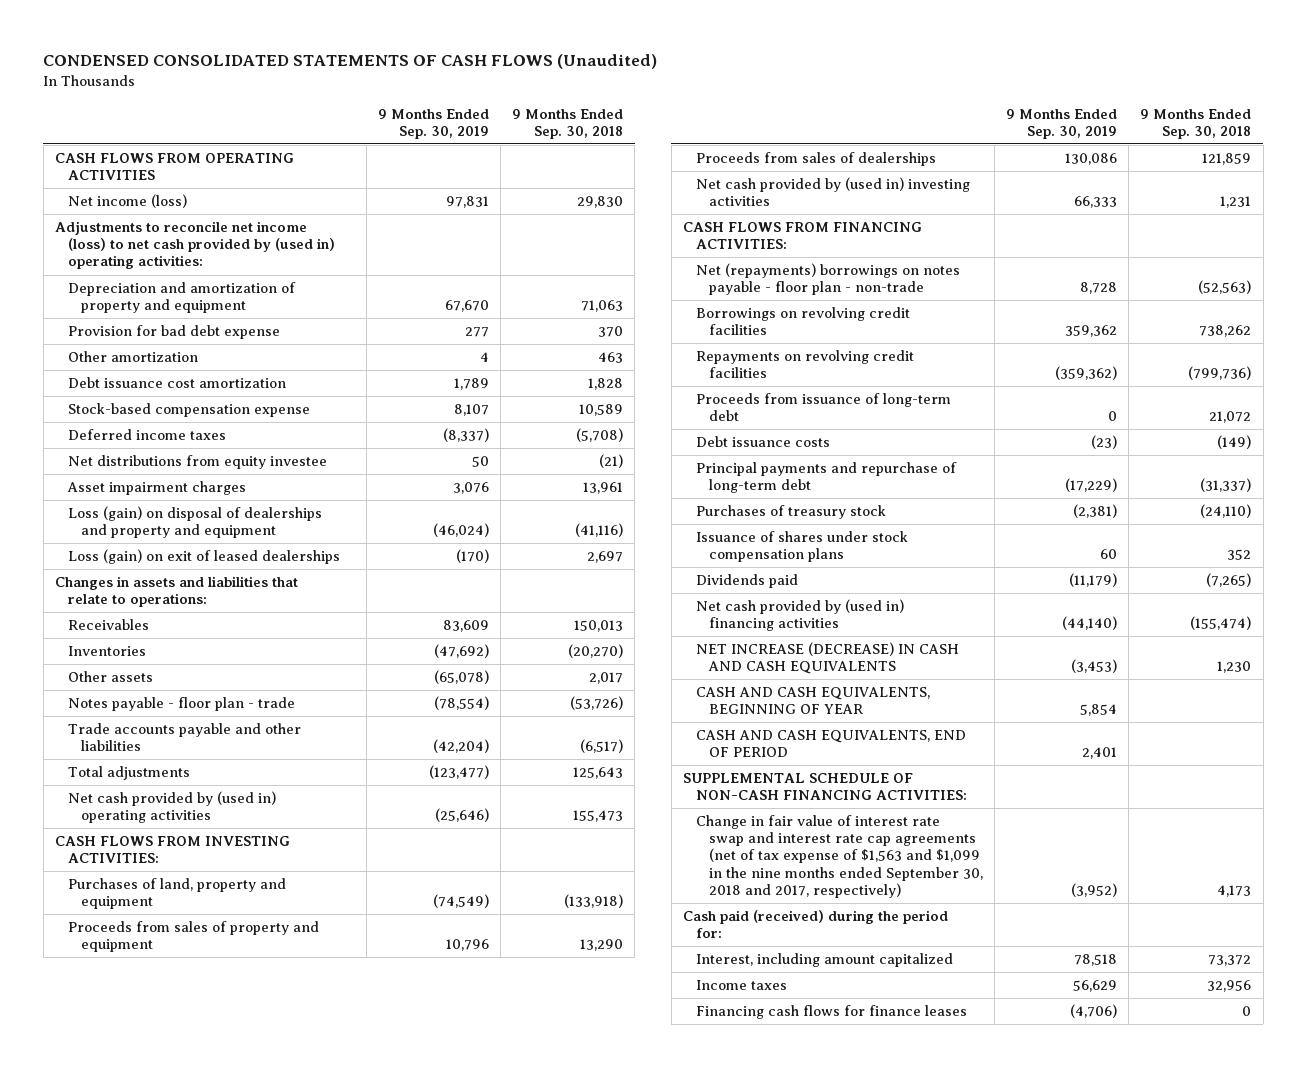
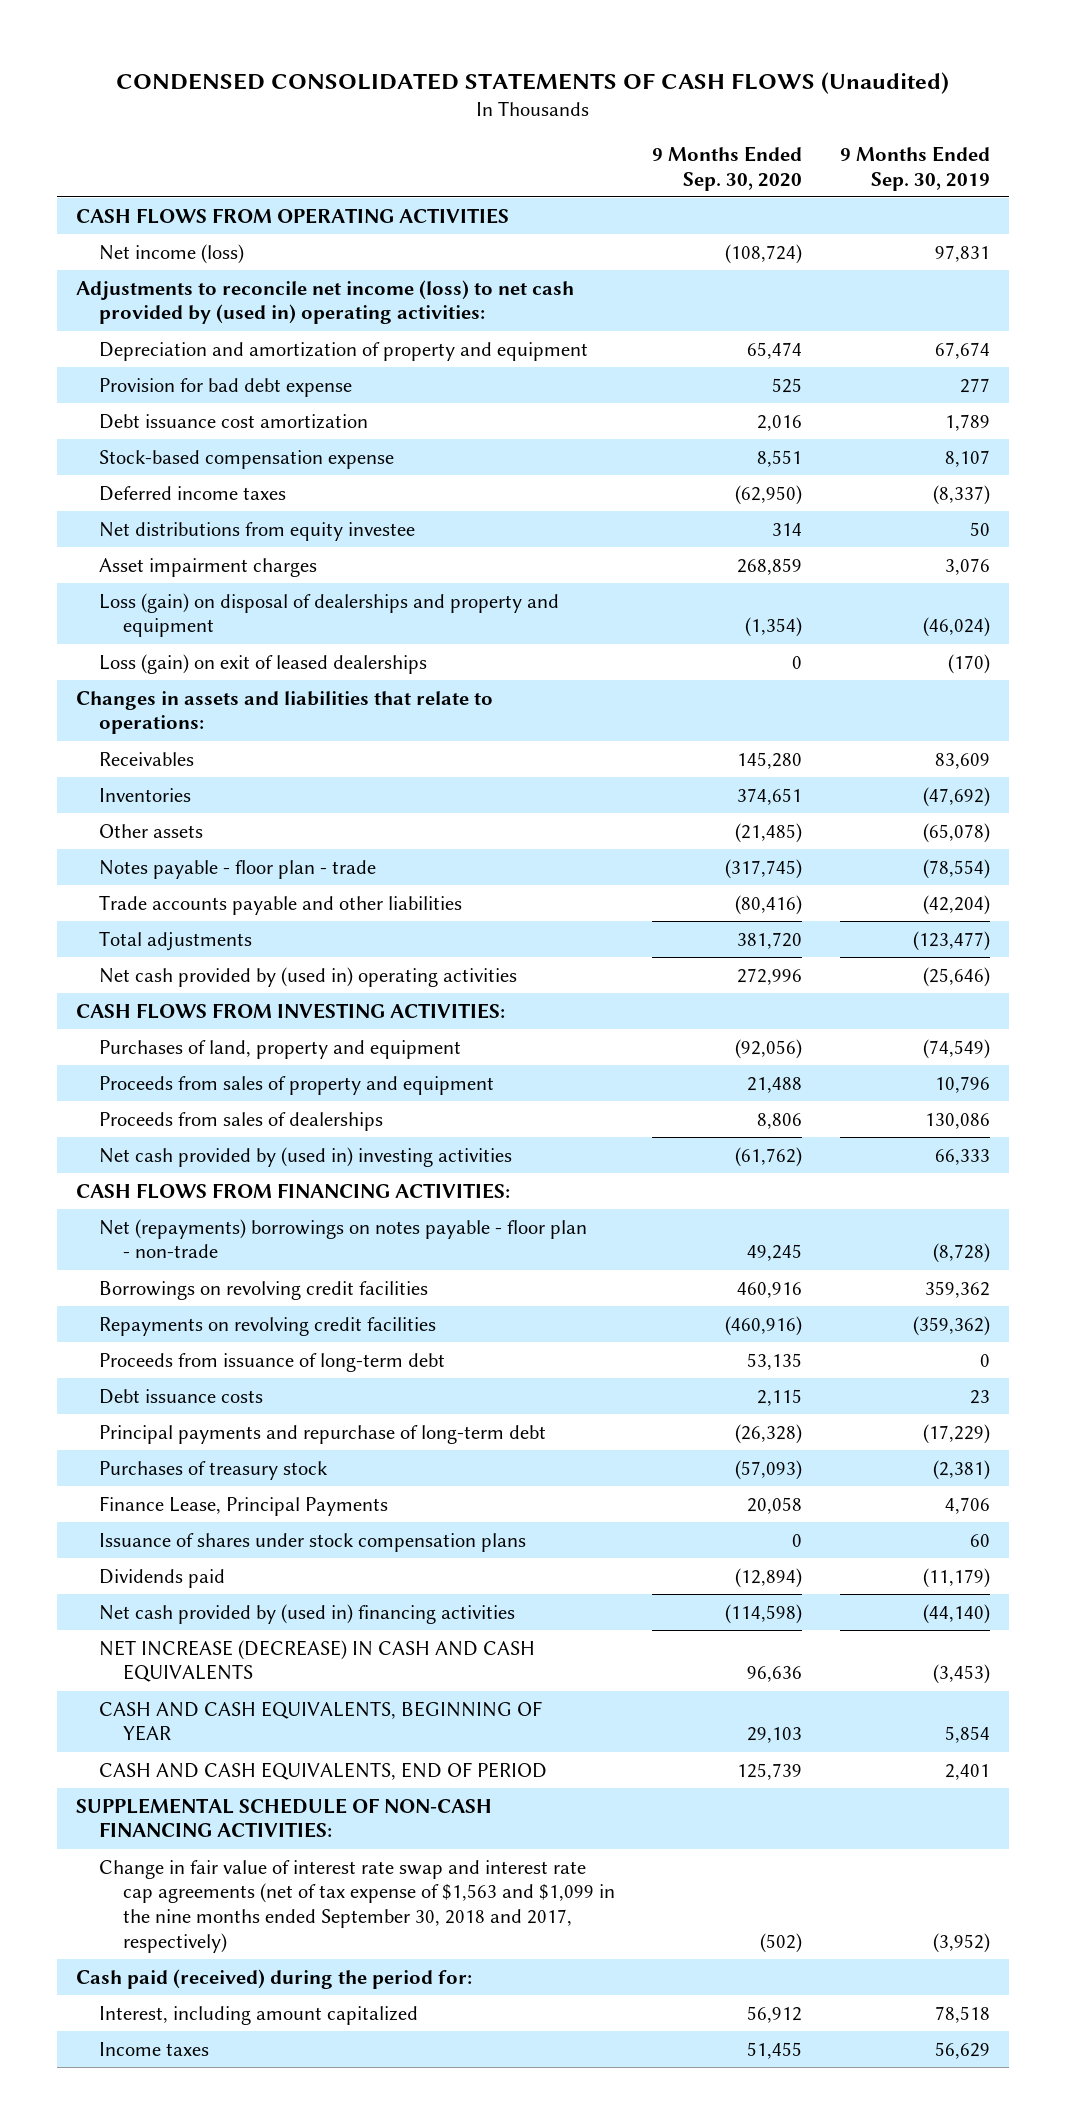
[512,108,624,139] 9 Months Ended Sep. 30, 2018 -> none
none -> [652,145,803,191] 9 Months Ended Sep. 30, 2020
[444,300,489,313] 67,670 -> [934,341,990,359] 67,674
[67,351,198,363] Other amortization -> none
[1080,282,1118,295] 8,728 -> [932,1243,990,1264] (8,728)
[1091,435,1118,450] (23) -> [969,1389,990,1404] 23
none -> [99,1495,389,1516] Finance Lease, Principal Payments
[696,1005,968,1020] Financing cash flows for finance leases -> none

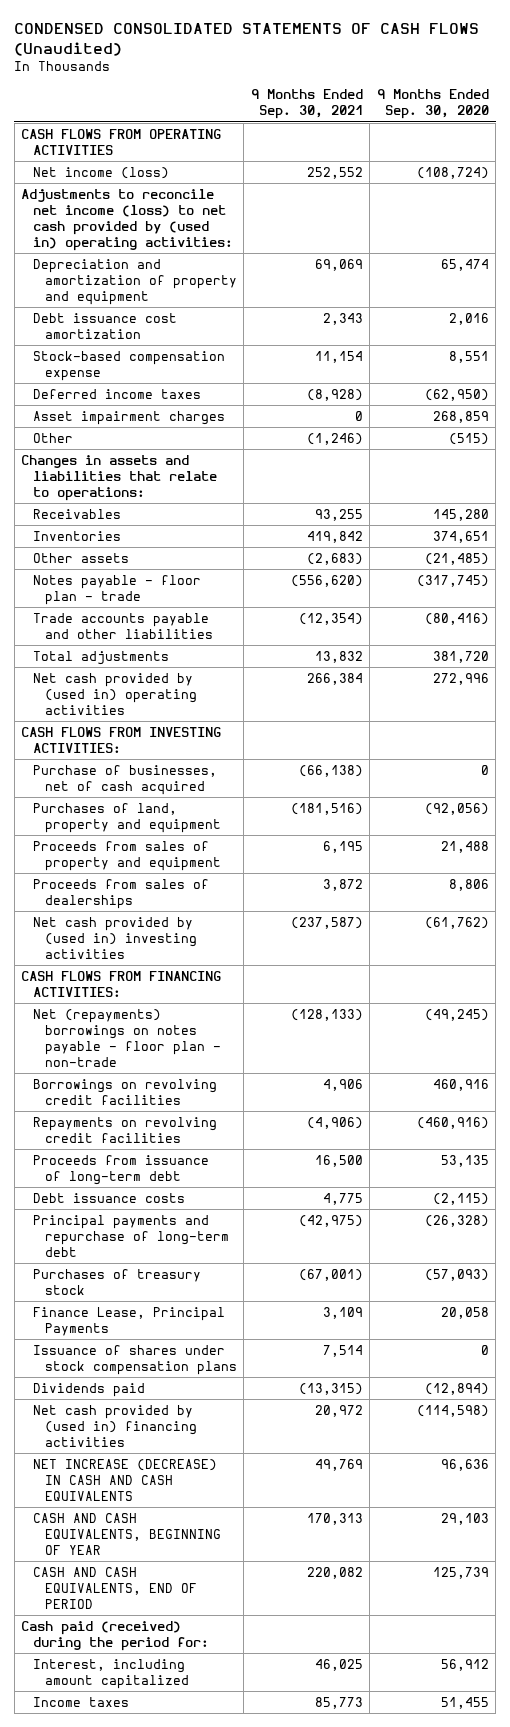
[839,145,990,191] 9 Months Ended Sep. 30, 2019 -> none
none -> [250,89,363,120] 9 Months Ended Sep. 30, 2021
[99,377,353,397] Provision for bad debt expense -> none
[99,521,416,541] Net distributions from equity investee -> none
[99,592,560,638] Loss (gain) on disposal of dealerships and property and equipment -> none
[99,653,428,674] Loss (gain) on exit of leased dealerships -> none
none -> [32,432,73,443] Other
none -> [32,764,217,795] Purchase of businesses, net of cash acquired
[747,1244,803,1262] 49,245 -> [424,1008,489,1021] (49,245)
[757,1388,803,1406] 2,115 -> [432,1192,489,1205] (2,115)
[76,1797,493,1839] SUPPLEMENTAL SCHEDULE OF NON-CASH FINANCING ACTIVITIES: -> none
[99,1859,615,1953] Change in fair value of interest rate swap and interest rate cap agreements (net of tax expense of $1,563 and $1,099 in the nine months ended September 30, 2018 and 2017, respectively) -> none

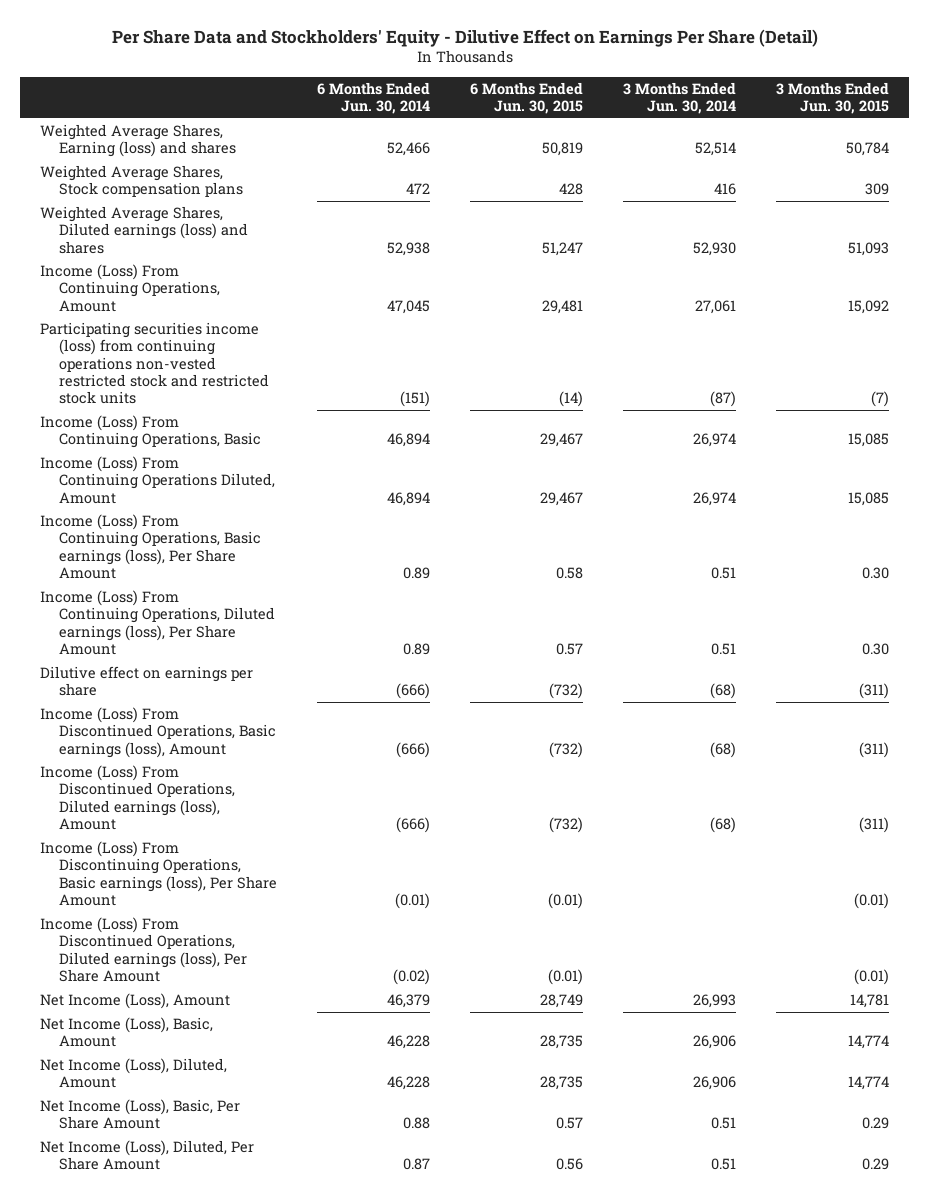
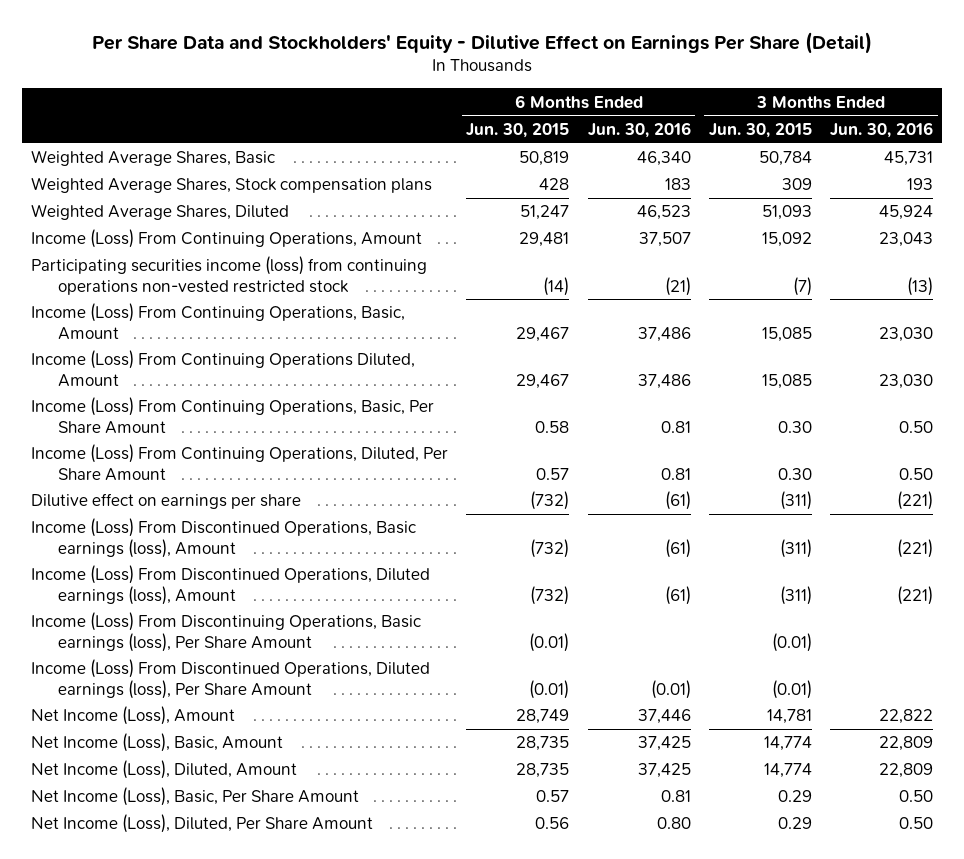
[317,81,431,115] 6 Months Ended Jun. 30, 2014 -> none
[623,81,737,115] 3 Months Ended Jun. 30, 2014 -> none
none -> [587,121,691,138] Jun. 30, 2016
none -> [830,121,934,138] Jun. 30, 2016
[39,124,237,158] Weighted Average Shares, Earning (loss) and shares -> [31,150,276,167] Weighted Average Shares, Basic
[39,206,249,254] Weighted Average Shares, Diluted earnings (loss) and shares -> [31,204,290,221] Weighted Average Shares, Diluted
[39,322,270,405] Participating securities income (loss) from continuing operations non-vested restricted stock and restricted stock units -> [31,256,428,295] Participating securities income (loss) from continuing operations non-vested restricted stock
[39,415,262,449] Income (Loss) From Continuing Operations, Basic -> [31,303,406,340] Income (Loss) From Continuing Operations, Basic, Amount
[39,514,262,579] Income (Loss) From Continuing Operations, Basic earnings (loss), Per Share Amount -> [31,397,435,434] Income (Loss) From Continuing Operations, Basic, Per Share Amount
[39,590,276,655] Income (Loss) From Continuing Operations, Diluted earnings (loss), Per Share Amount -> [31,444,449,481] Income (Loss) From Continuing Operations, Diluted, Per Share Amount

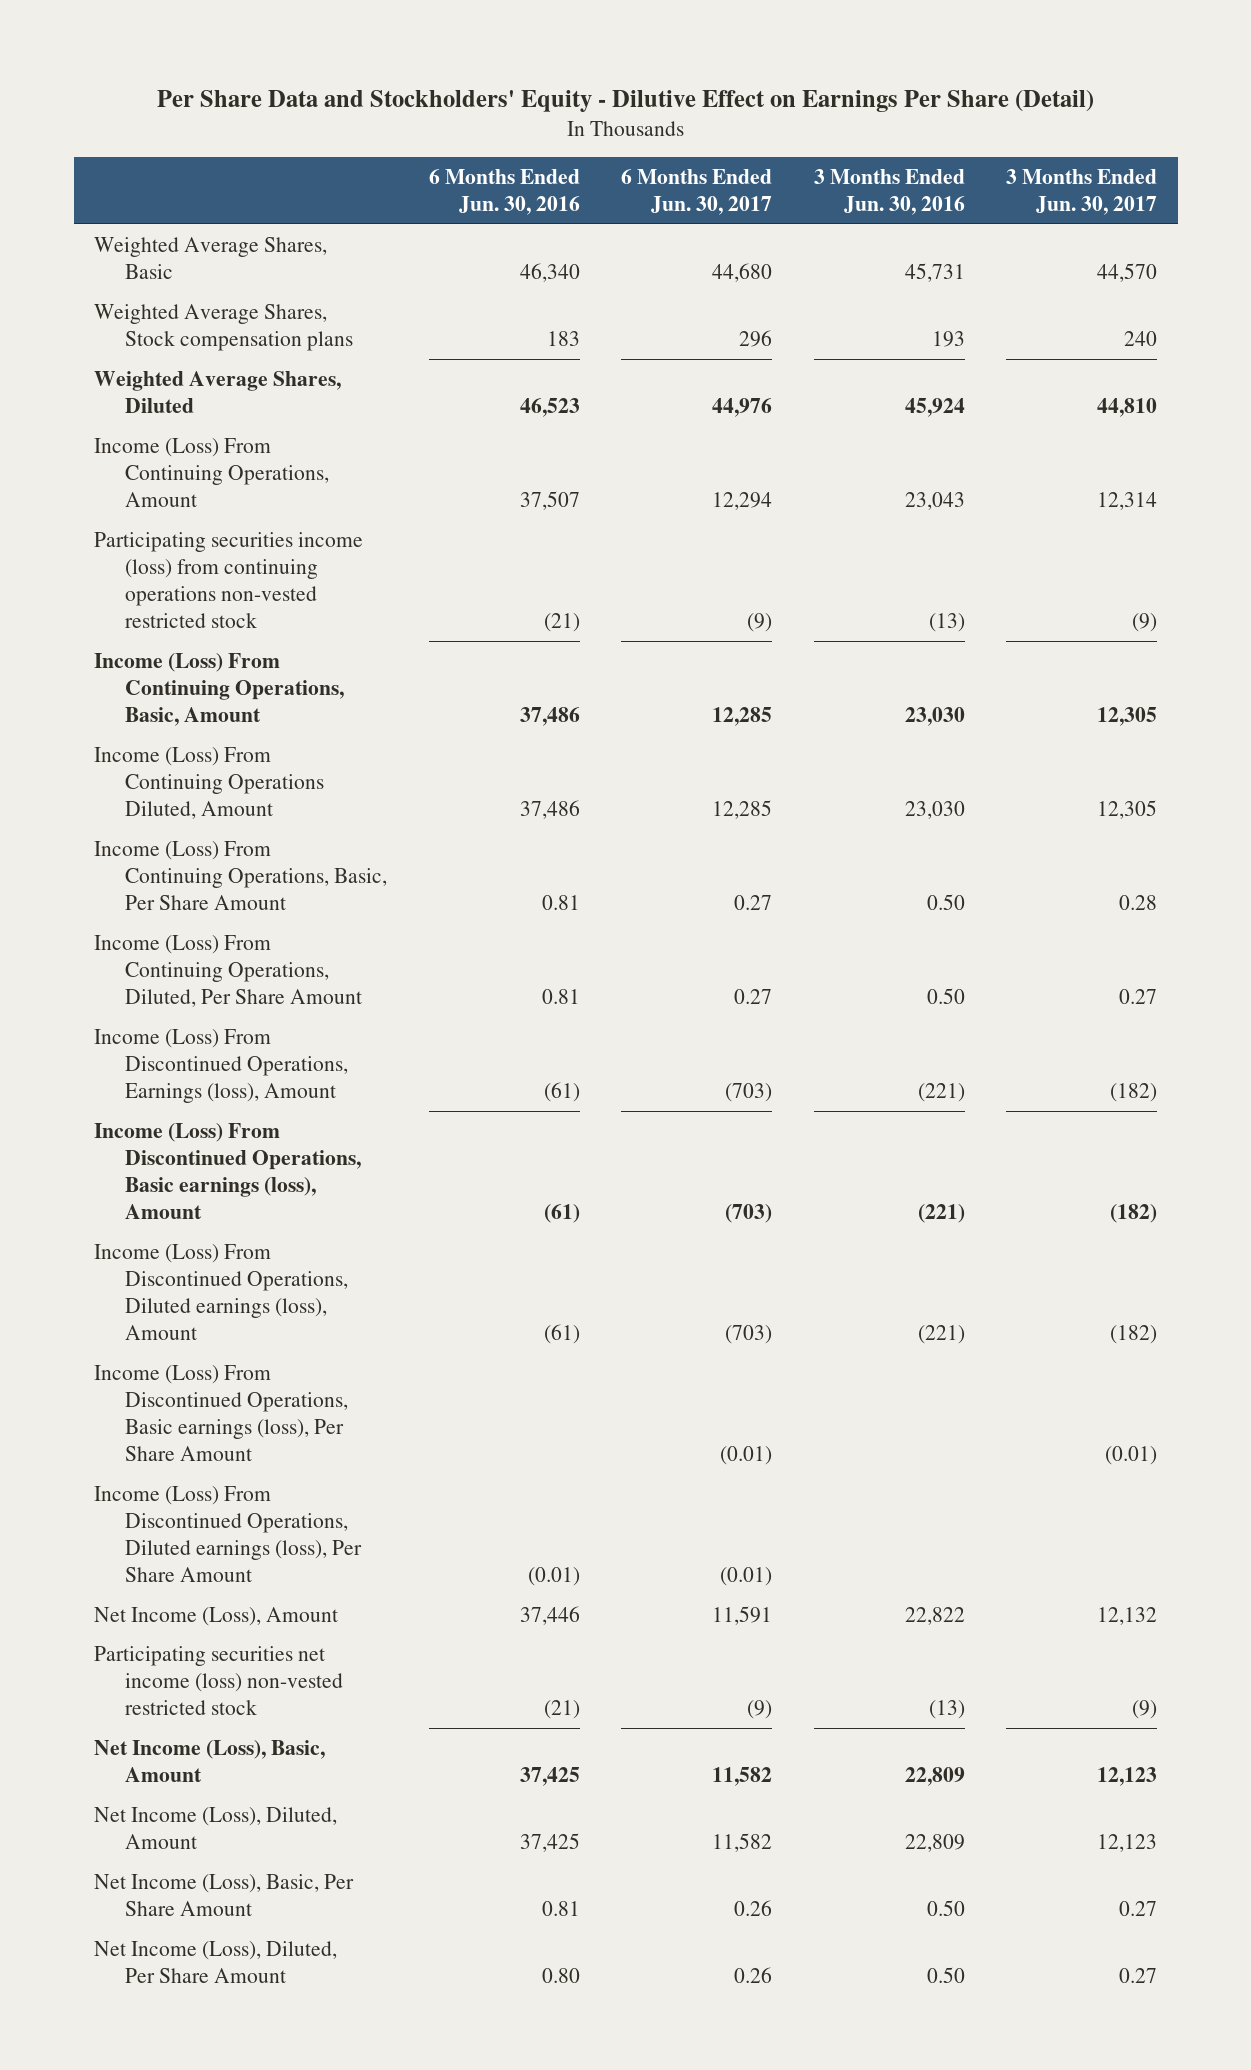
[466,122,570,138] Jun. 30, 2015 -> none
[708,122,812,138] Jun. 30, 2015 -> none
none -> [621,168,773,215] 6 Months Ended Jun. 30, 2017
none -> [1005,168,1157,215] 3 Months Ended Jun. 30, 2017
[31,493,302,510] Dilutive effect on earnings per share -> [94,1028,349,1104] Income (Loss) From Discontinued Operations, Earnings (loss), Amount
[31,612,422,652] Income (Loss) From Discontinuing Operations, Basic earnings (loss), Per Share Amount -> [94,1364,349,1462] Income (Loss) From Discontinued Operations, Basic earnings (loss), Per Share Amount
none -> [94,1645,344,1716] Participating securities net income (loss) non-vested restricted stock

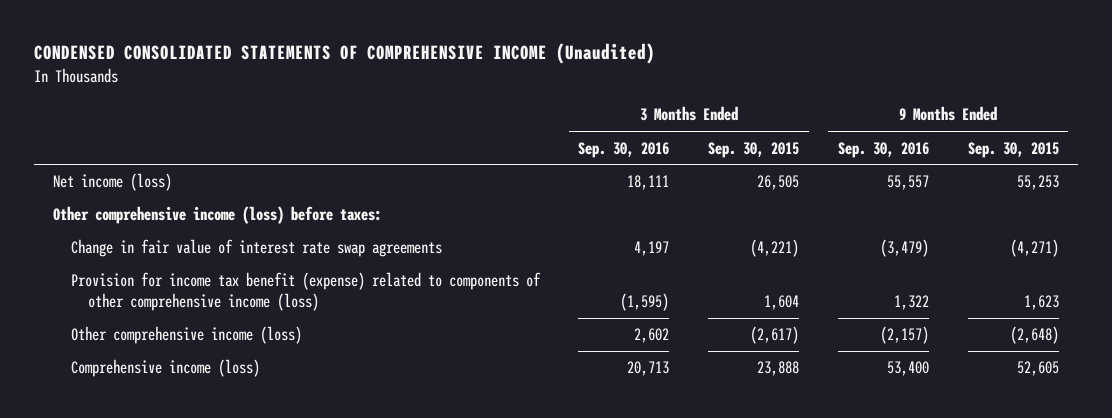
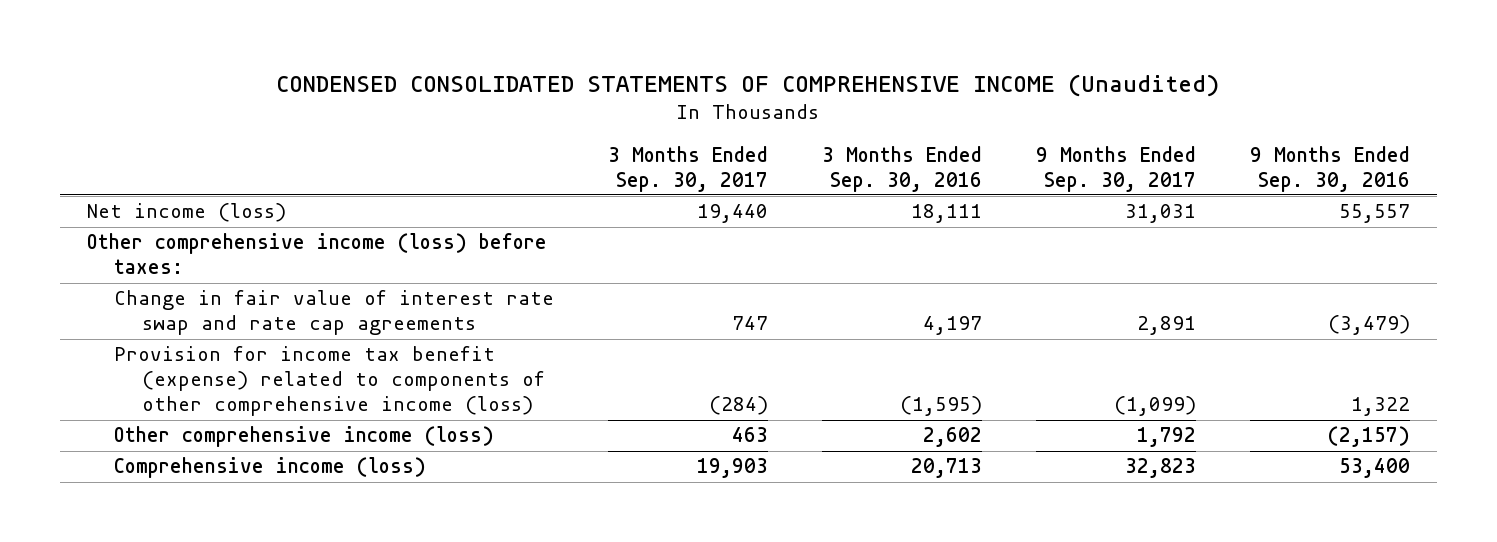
[708,141,800,158] Sep. 30, 2015 -> none
[967,141,1059,158] Sep. 30, 2015 -> none
none -> [608,145,769,192] 3 Months Ended Sep. 30, 2017
none -> [1035,145,1196,192] 9 Months Ended Sep. 30, 2017
[70,239,442,258] Change in fair value of interest rate swap agreements -> [114,290,555,336] Change in fair value of interest rate swap and rate cap agreements

